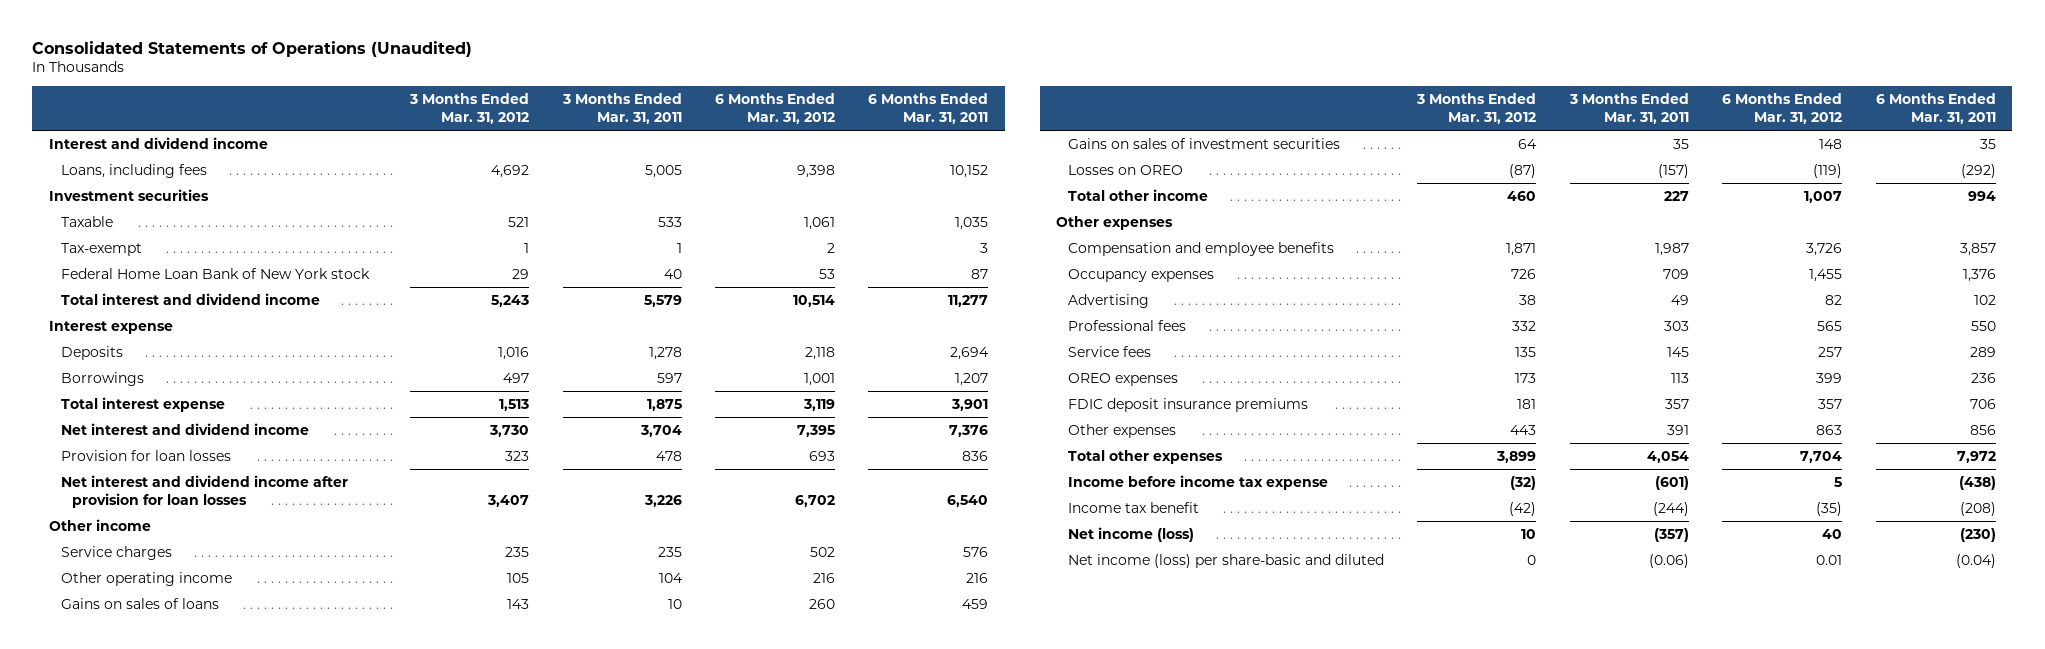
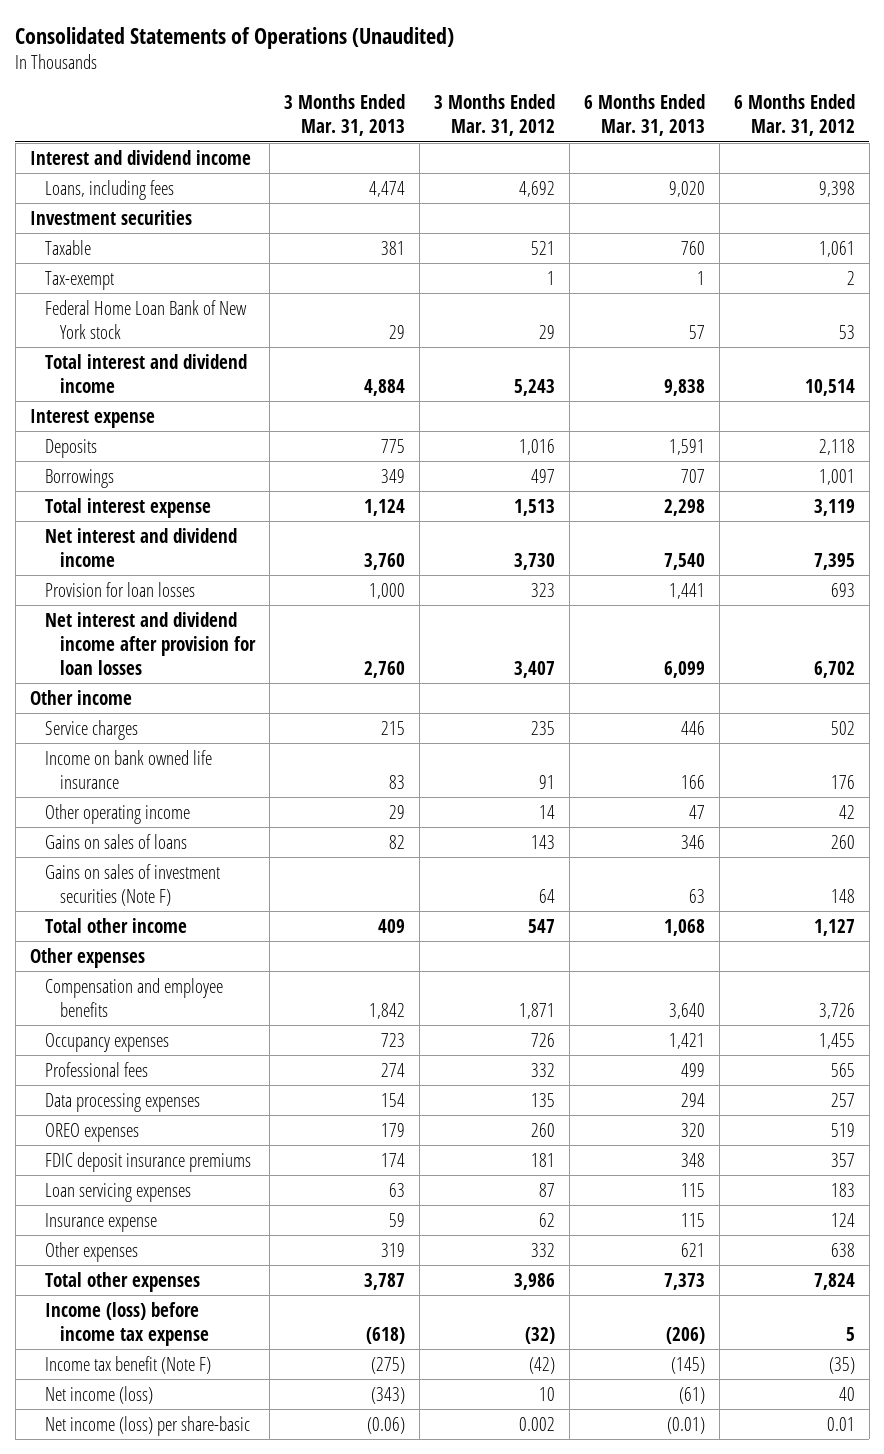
[561,93,682,124] 3 Months Ended Mar. 31, 2011 -> none
[868,93,989,124] 6 Months Ended Mar. 31, 2011 -> none
none -> [283,94,405,137] 3 Months Ended Mar. 31, 2013
none -> [583,94,705,137] 6 Months Ended Mar. 31, 2013
none -> [44,749,212,789] Income on bank owned life insurance
[507,573,530,584] 105 -> [538,804,555,819] 14
[812,573,835,584] 216 -> [838,804,855,819] 42
[1068,165,1184,176] Losses on OREO -> none
[1068,138,1341,150] Gains on sales of investment securities -> [44,863,220,906] Gains on sales of investment securities (Note F)
[1507,191,1537,202] 460 -> [527,918,555,933] 547
[1804,191,1843,204] 1,007 -> [813,918,855,936] 1,127
[1068,294,1150,309] Advertising -> none
[1068,346,1152,358] Service fees -> [44,1092,200,1112] Data processing expenses
[1515,373,1537,384] 173 -> [530,1122,555,1137] 260
[1816,373,1843,384] 399 -> [830,1122,855,1137] 519
none -> [44,1182,191,1202] Loan servicing expenses
none -> [44,1212,157,1232] Insurance expense
[1510,425,1537,436] 443 -> [530,1242,555,1257] 332
[1816,425,1843,436] 863 -> [830,1242,855,1257] 638
[1496,451,1537,464] 3,899 -> [513,1272,555,1290] 3,986
[1800,451,1843,464] 7,704 -> [813,1272,855,1290] 7,824
[1068,475,1329,491] Income before income tax expense -> [44,1301,210,1346] Income (loss) before income tax expense
[1068,502,1200,514] Income tax benefit -> [44,1355,211,1374] Income tax benefit (Note F)
[1068,554,1385,569] Net income (loss) per share-basic and diluted -> [44,1415,250,1436] Net income (loss) per share-basic
[1527,555,1537,566] 0 -> [518,1416,555,1431] 0.002

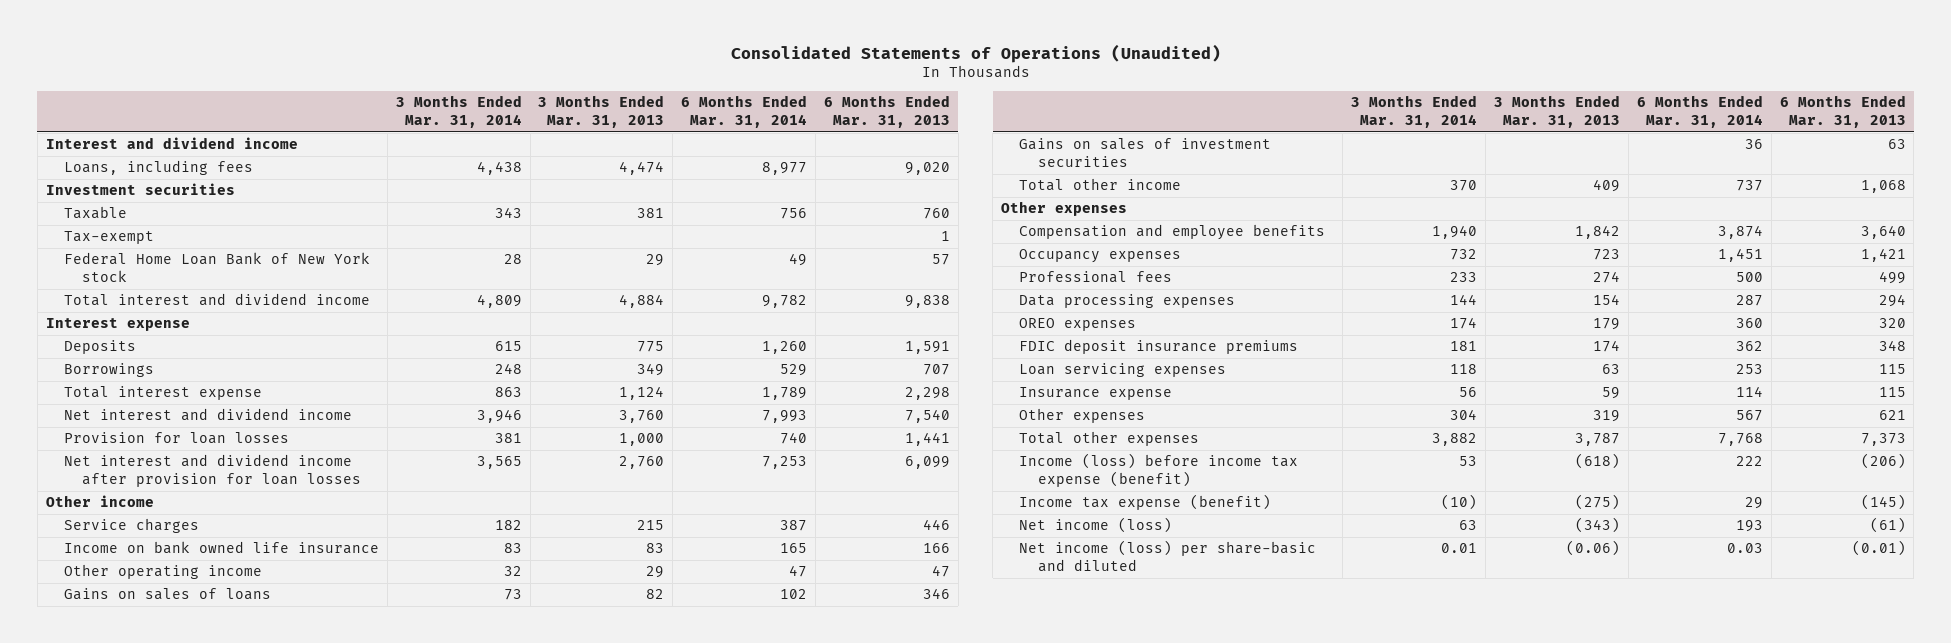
[433,94,555,137] 3 Months Ended Mar. 31, 2012 -> none
[733,94,855,137] 6 Months Ended Mar. 31, 2012 -> none
none -> [395,95,522,128] 3 Months Ended Mar. 31, 2014
none -> [681,95,808,128] 6 Months Ended Mar. 31, 2014
[44,863,220,906] Gains on sales of investment securities (Note F) -> [1019,138,1272,167] Gains on sales of investment securities
[44,1301,210,1346] Income (loss) before income tax expense -> [1019,453,1299,487] Income (loss) before income tax expense (benefit)
[44,1355,211,1374] Income tax benefit (Note F) -> [1019,494,1272,511] Income tax expense (benefit)
[44,1415,250,1436] Net income (loss) per share-basic -> [1019,540,1317,572] Net income (loss) per share-basic and diluted

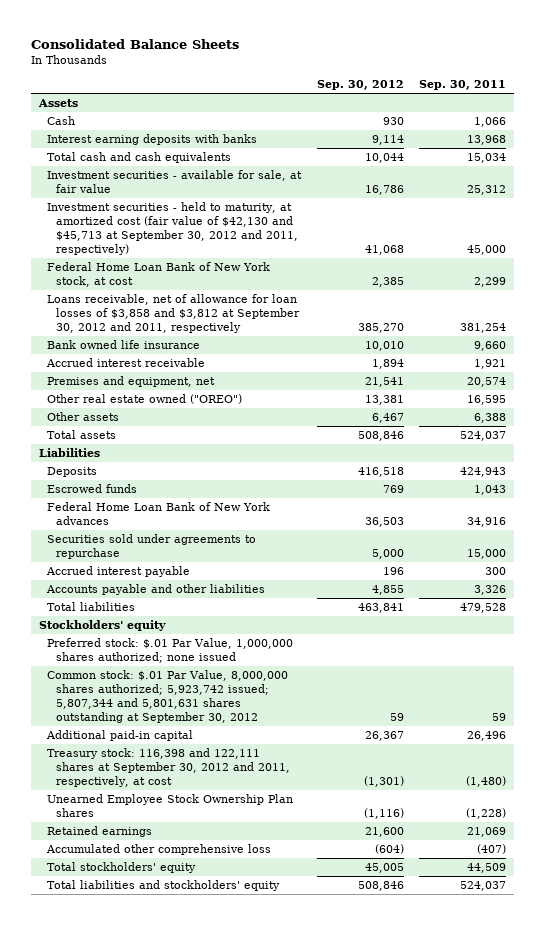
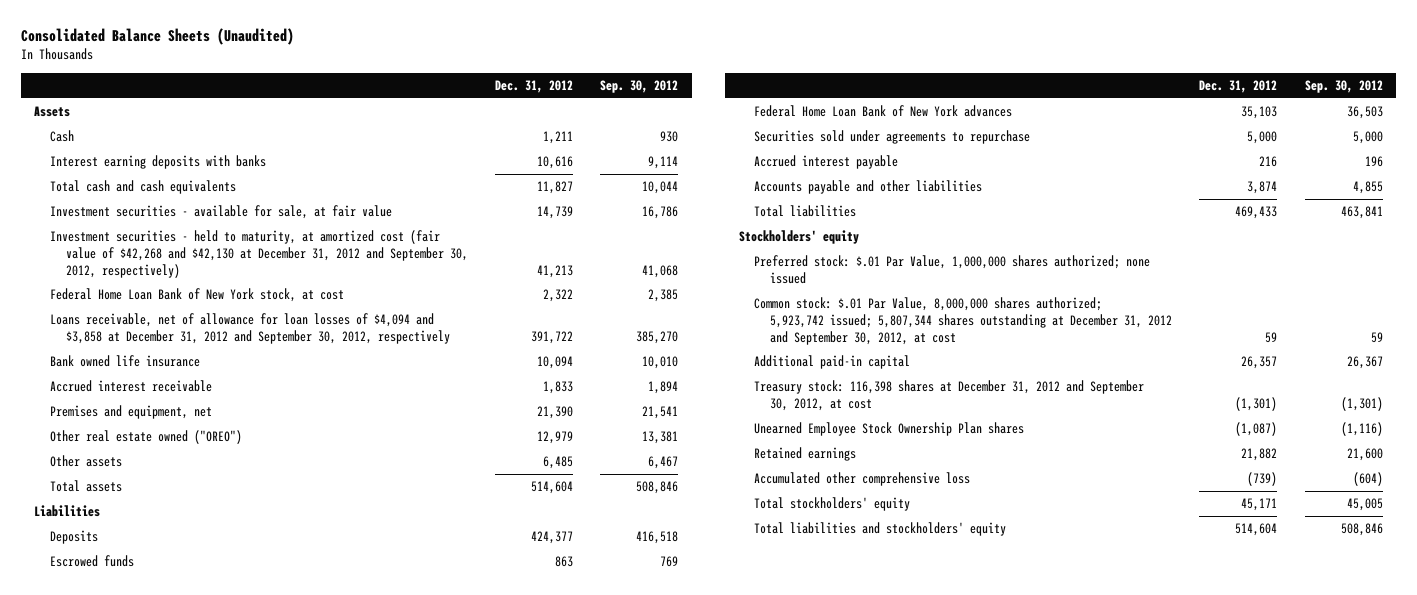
[31,38,240,49] Consolidated Balance Sheets -> [20,28,294,46] Consolidated Balance Sheets (Unaudited)
[418,80,506,91] Sep. 30, 2011 -> none
none -> [494,79,573,93] Dec. 31, 2012
[47,202,299,255] Investment securities - held to maturity, at amortized cost (fair value of $42,130 and $45,713 at September 30, 2012 and 2011, respectively) -> [49,230,468,278] Investment securities - held to maturity, at amortized cost (fair value of $42,268 and $42,130 at December 31, 2012 and September 30, 2012, respectively)
[47,294,301,333] Loans receivable, net of allowance for loan losses of $3,858 and $3,812 at September 30, 2012 and 2011, respectively -> [49,313,450,344] Loans receivable, net of allowance for loan losses of $4,094 and $3,858 at December 31, 2012 and September 30, 2012, respectively
[47,670,289,723] Common stock: $.01 Par Value, 8,000,000 shares authorized; 5,923,742 issued; 5,807,344 and 5,801,631 shares outstanding at September 30, 2012 -> [754,297,1173,345] Common stock: $.01 Par Value, 8,000,000 shares authorized; 5,923,742 issued; 5,807,344 shares outstanding at December 31, 2012 and September 30, 2012, at cost
[47,748,291,787] Treasury stock: 116,398 and 122,111 shares at September 30, 2012 and 2011, respectively, at cost -> [754,380,1145,411] Treasury stock: 116,398 shares at December 31, 2012 and September 30, 2012, at cost

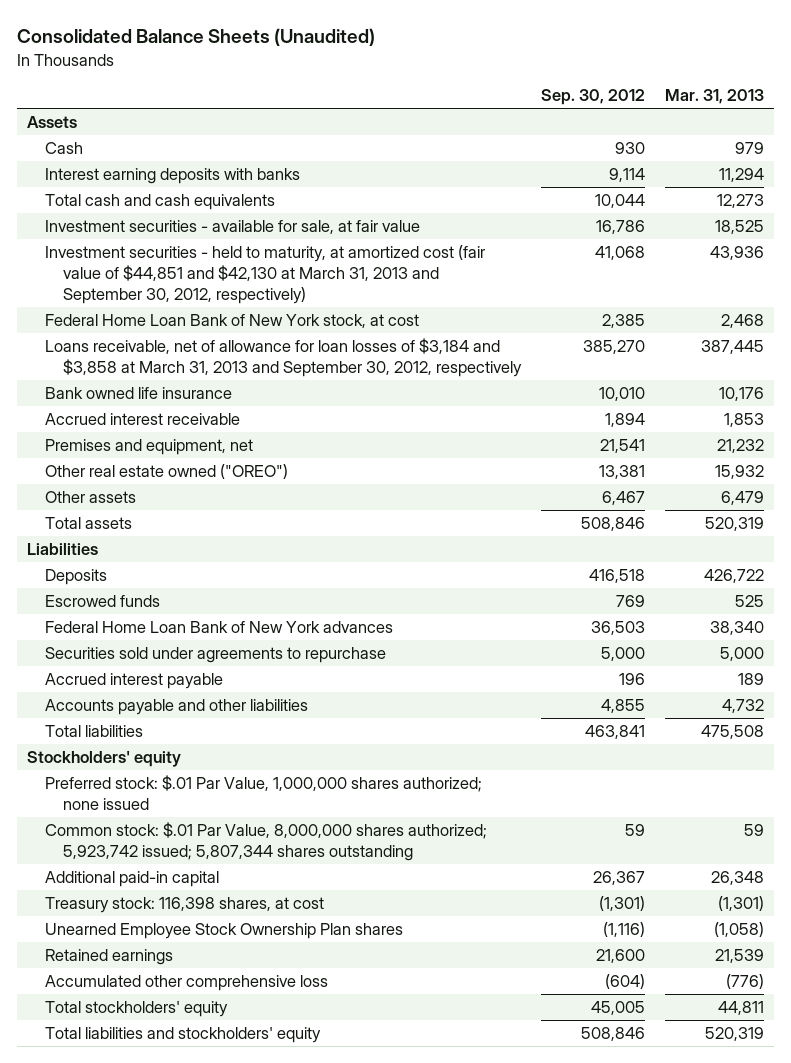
[494,79,573,93] Dec. 31, 2012 -> none
none -> [664,89,764,105] Mar. 31, 2013
[49,230,468,278] Investment securities - held to maturity, at amortized cost (fair value of $42,268 and $42,130 at December 31, 2012 and September 30, 2012, respectively) -> [45,244,486,305] Investment securities - held to maturity, at amortized cost (fair value of $44,851 and $42,130 at March 31, 2013 and September 30, 2012, respectively)
[49,313,450,344] Loans receivable, net of allowance for loan losses of $4,094 and $3,858 at December 31, 2012 and September 30, 2012, respectively -> [45,337,522,378] Loans receivable, net of allowance for loan losses of $3,184 and $3,858 at March 31, 2013 and September 30, 2012, respectively
[754,297,1173,345] Common stock: $.01 Par Value, 8,000,000 shares authorized; 5,923,742 issued; 5,807,344 shares outstanding at December 31, 2012 and September 30, 2012, at cost -> [45,821,488,862] Common stock: $.01 Par Value, 8,000,000 shares authorized; 5,923,742 issued; 5,807,344 shares outstanding
[754,380,1145,411] Treasury stock: 116,398 shares at December 31, 2012 and September 30, 2012, at cost -> [45,896,325,913] Treasury stock: 116,398 shares, at cost

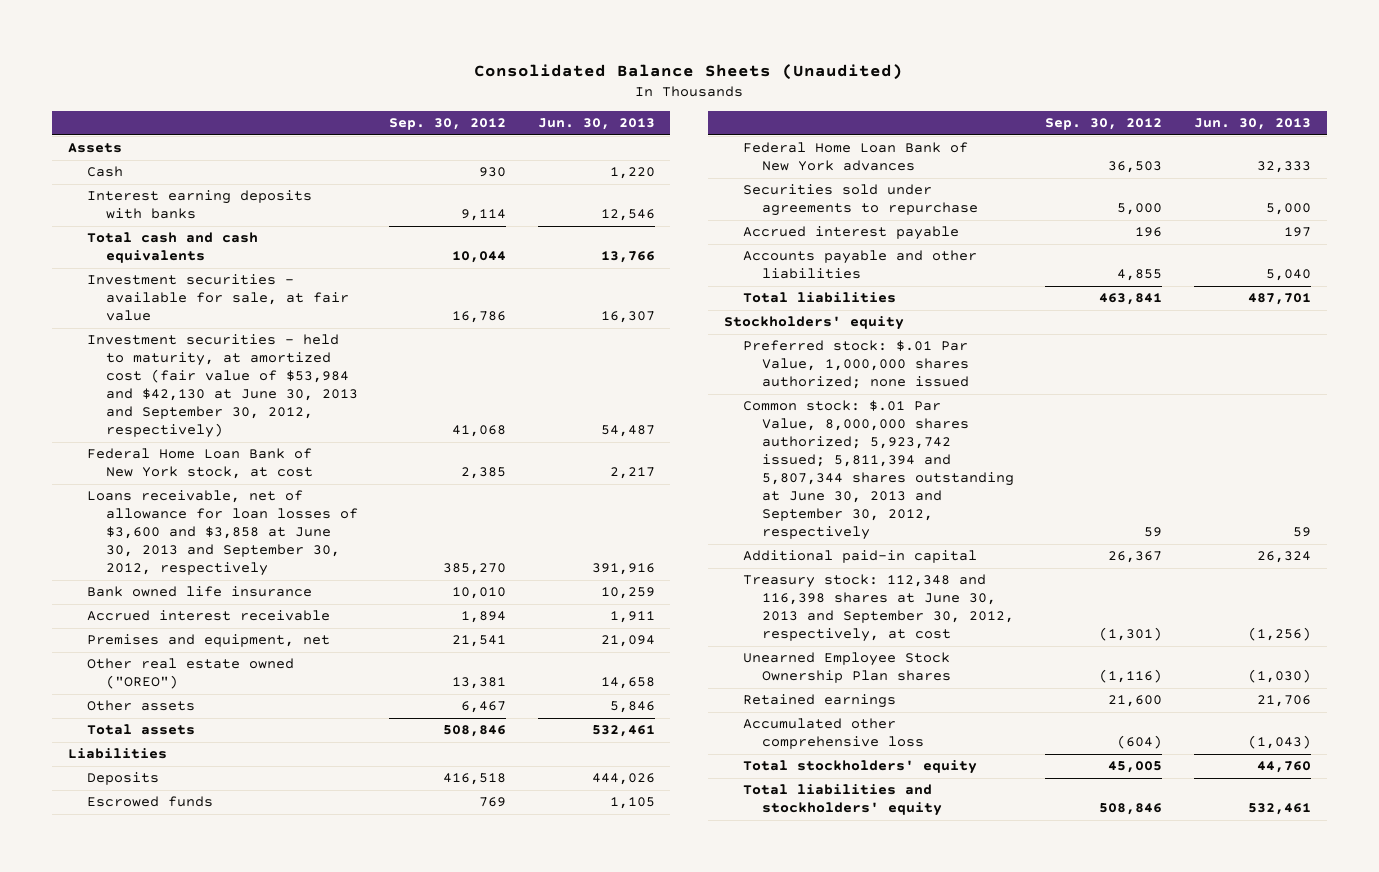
[664,89,764,105] Mar. 31, 2013 -> none
none -> [537,118,655,131] Jun. 30, 2013
[45,244,486,305] Investment securities - held to maturity, at amortized cost (fair value of $44,851 and $42,130 at March 31, 2013 and September 30, 2012, respectively) -> [86,334,358,439] Investment securities - held to maturity, at amortized cost (fair value of $53,984 and $42,130 at June 30, 2013 and September 30, 2012, respectively)
[45,337,522,378] Loans receivable, net of allowance for loan losses of $3,184 and $3,858 at March 31, 2013 and September 30, 2012, respectively -> [86,490,358,577] Loans receivable, net of allowance for loan losses of $3,600 and $3,858 at June 30, 2013 and September 30, 2012, respectively
[45,821,488,862] Common stock: $.01 Par Value, 8,000,000 shares authorized; 5,923,742 issued; 5,807,344 shares outstanding -> [743,400,1014,541] Common stock: $.01 Par Value, 8,000,000 shares authorized; 5,923,742 issued; 5,811,394 and 5,807,344 shares outstanding at June 30, 2013 and September 30, 2012, respectively
[45,896,325,913] Treasury stock: 116,398 shares, at cost -> [743,574,1014,643] Treasury stock: 112,348 and 116,398 shares at June 30, 2013 and September 30, 2012, respectively, at cost

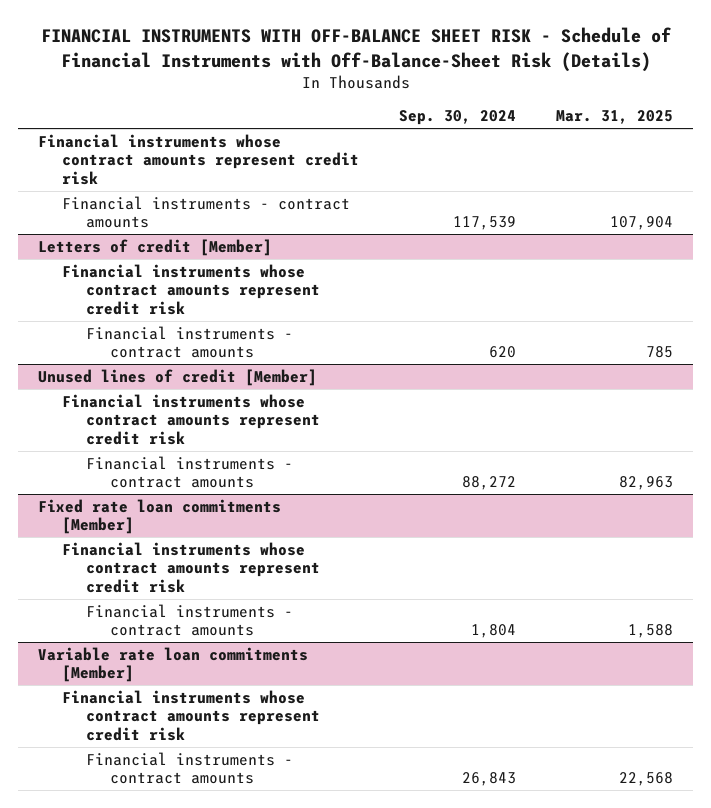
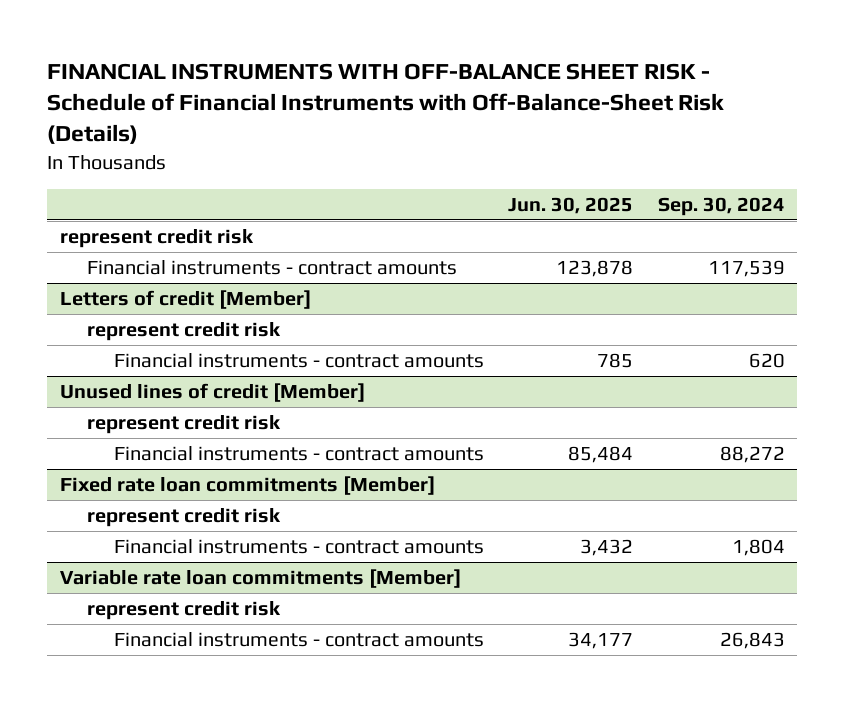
[556,110,674,125] Mar. 31, 2025 -> none
none -> [508,196,634,214] Jun. 30, 2025
[37,133,359,185] Financial instruments whose contract amounts represent credit risk -> [59,229,254,249] represent credit risk
[61,263,320,315] Financial instruments whose contract amounts represent credit risk -> [86,322,281,342] represent credit risk
[61,393,320,445] Financial instruments whose contract amounts represent credit risk -> [86,415,281,435] represent credit risk
[61,541,320,593] Financial instruments whose contract amounts represent credit risk -> [86,508,281,528] represent credit risk
[61,689,320,741] Financial instruments whose contract amounts represent credit risk -> [86,601,281,621] represent credit risk

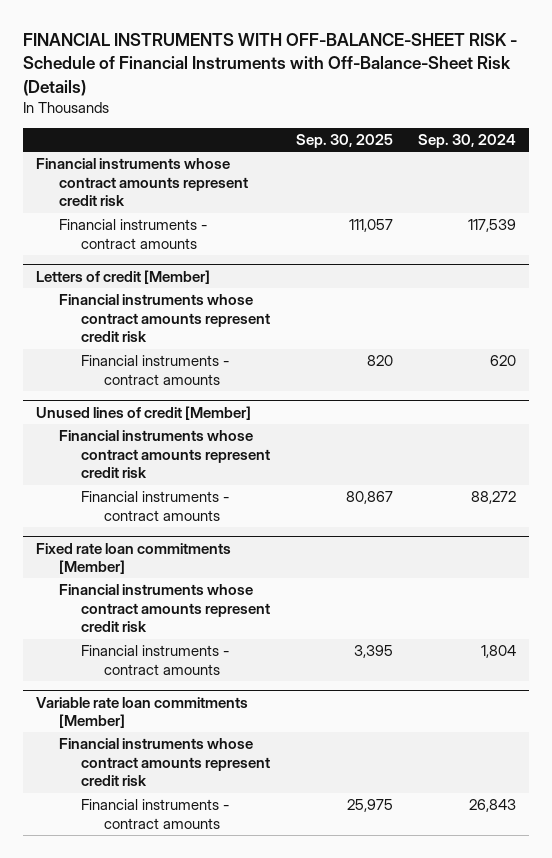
[47,62,725,145] FINANCIAL INSTRUMENTS WITH OFF-BALANCE SHEET RISK - Schedule of Financial Instruments with Off-Balance-Sheet Risk (Details) -> [23,33,518,96] FINANCIAL INSTRUMENTS WITH OFF-BALANCE-SHEET RISK - Schedule of Financial Instruments with Off-Balance-Sheet Risk (Details)
[508,196,634,214] Jun. 30, 2025 -> none
none -> [295,133,393,148] Sep. 30, 2025
[59,229,254,249] represent credit risk -> [36,158,248,207] Financial instruments whose contract amounts represent credit risk
[86,322,281,342] represent credit risk -> [58,294,271,343] Financial instruments whose contract amounts represent credit risk
[86,415,281,435] represent credit risk -> [58,430,271,479] Financial instruments whose contract amounts represent credit risk
[86,508,281,528] represent credit risk -> [58,584,271,633] Financial instruments whose contract amounts represent credit risk
[86,601,281,621] represent credit risk -> [58,738,271,787] Financial instruments whose contract amounts represent credit risk

